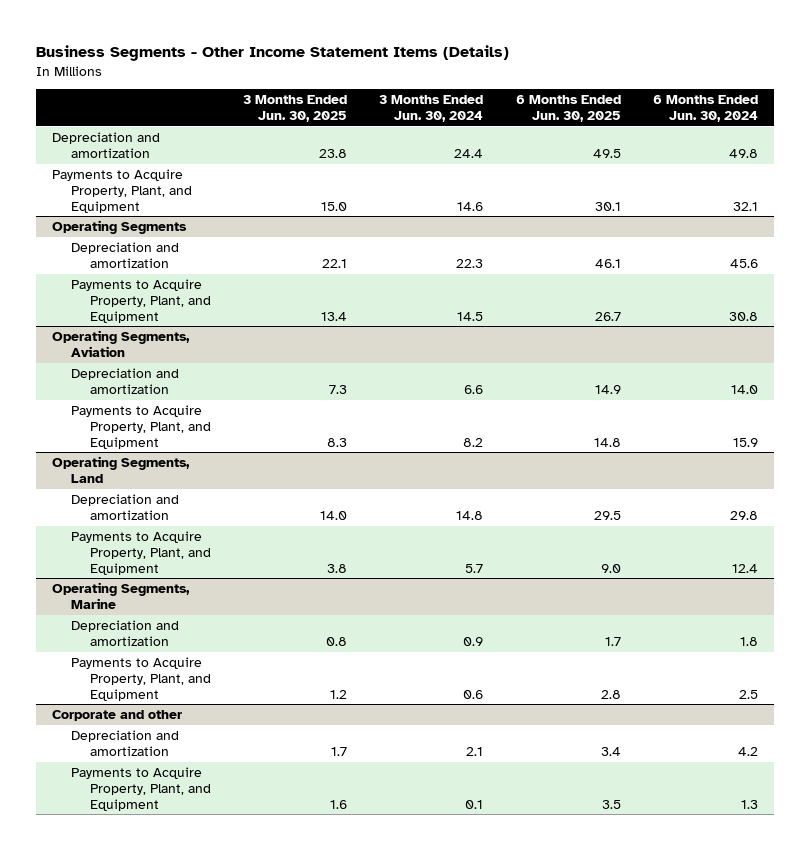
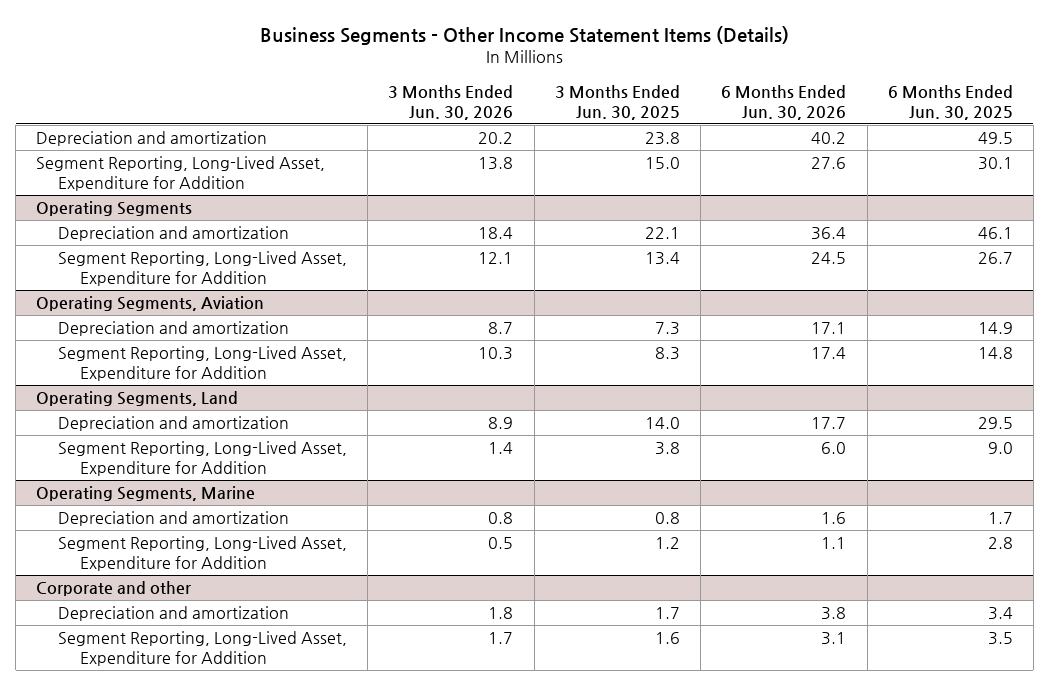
[379,95,484,123] 3 Months Ended Jun. 30, 2024 -> none
[652,95,758,123] 6 Months Ended Jun. 30, 2024 -> none
none -> [388,84,514,120] 3 Months Ended Jun. 30, 2026
none -> [721,84,847,120] 6 Months Ended Jun. 30, 2026
[52,169,192,213] Payments to Acquire Property, Plant, and Equipment -> [36,156,326,192] Segment Reporting, Long-Lived Asset, Expenditure for Addition
[70,279,211,323] Payments to Acquire Property, Plant, and Equipment -> [57,251,347,287] Segment Reporting, Long-Lived Asset, Expenditure for Addition
[70,405,211,449] Payments to Acquire Property, Plant, and Equipment -> [57,346,347,382] Segment Reporting, Long-Lived Asset, Expenditure for Addition
[70,531,211,575] Payments to Acquire Property, Plant, and Equipment -> [57,441,347,477] Segment Reporting, Long-Lived Asset, Expenditure for Addition
[70,657,211,701] Payments to Acquire Property, Plant, and Equipment -> [57,536,347,572] Segment Reporting, Long-Lived Asset, Expenditure for Addition
[70,767,211,811] Payments to Acquire Property, Plant, and Equipment -> [57,631,347,667] Segment Reporting, Long-Lived Asset, Expenditure for Addition

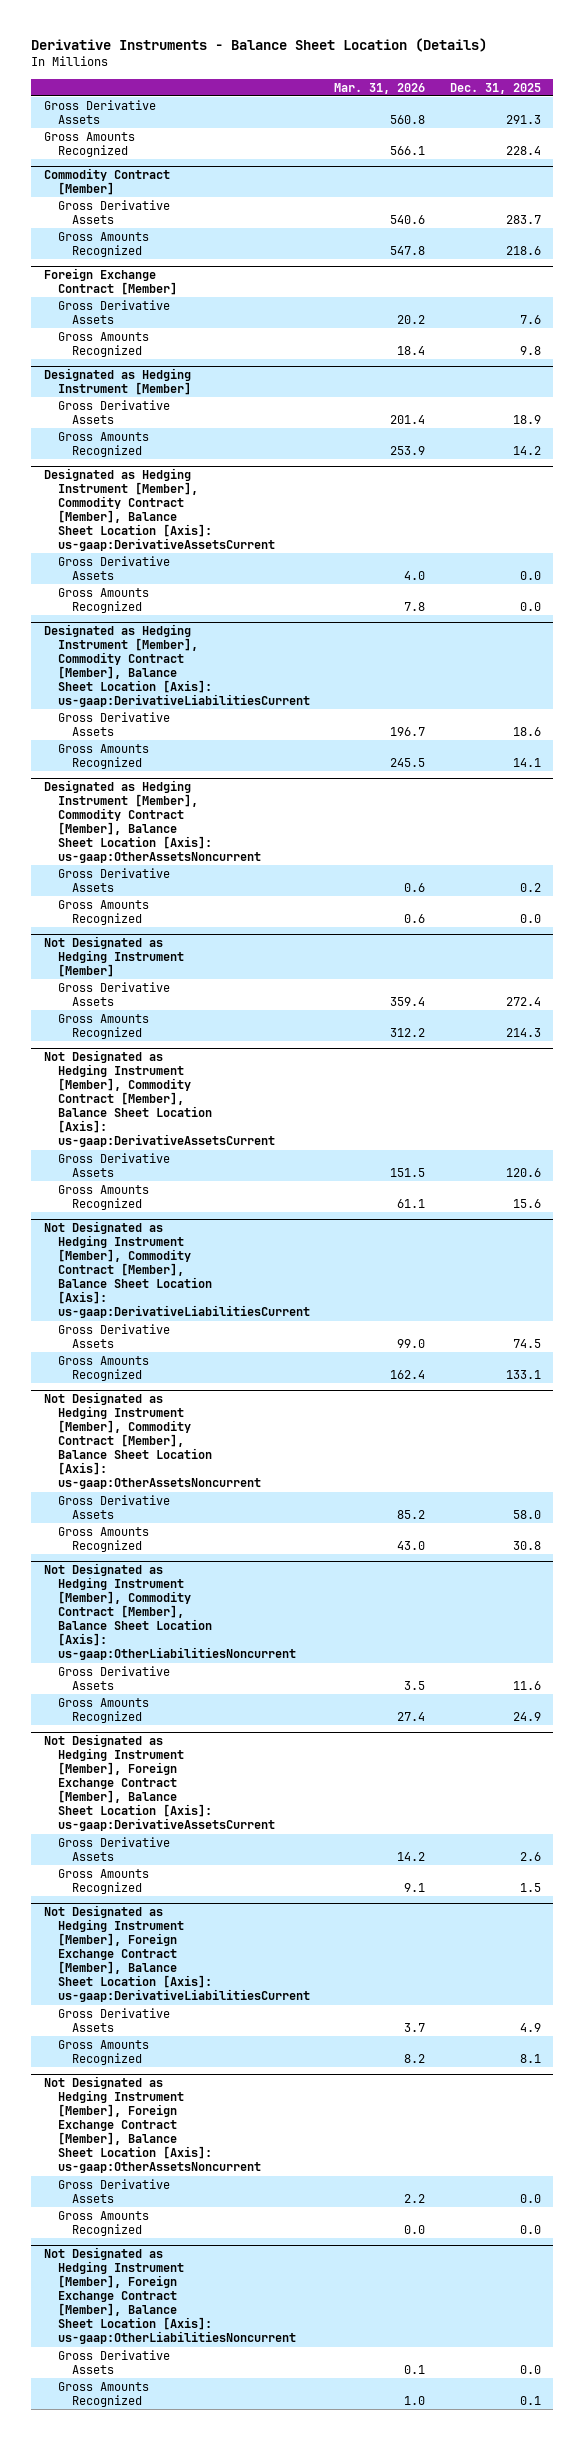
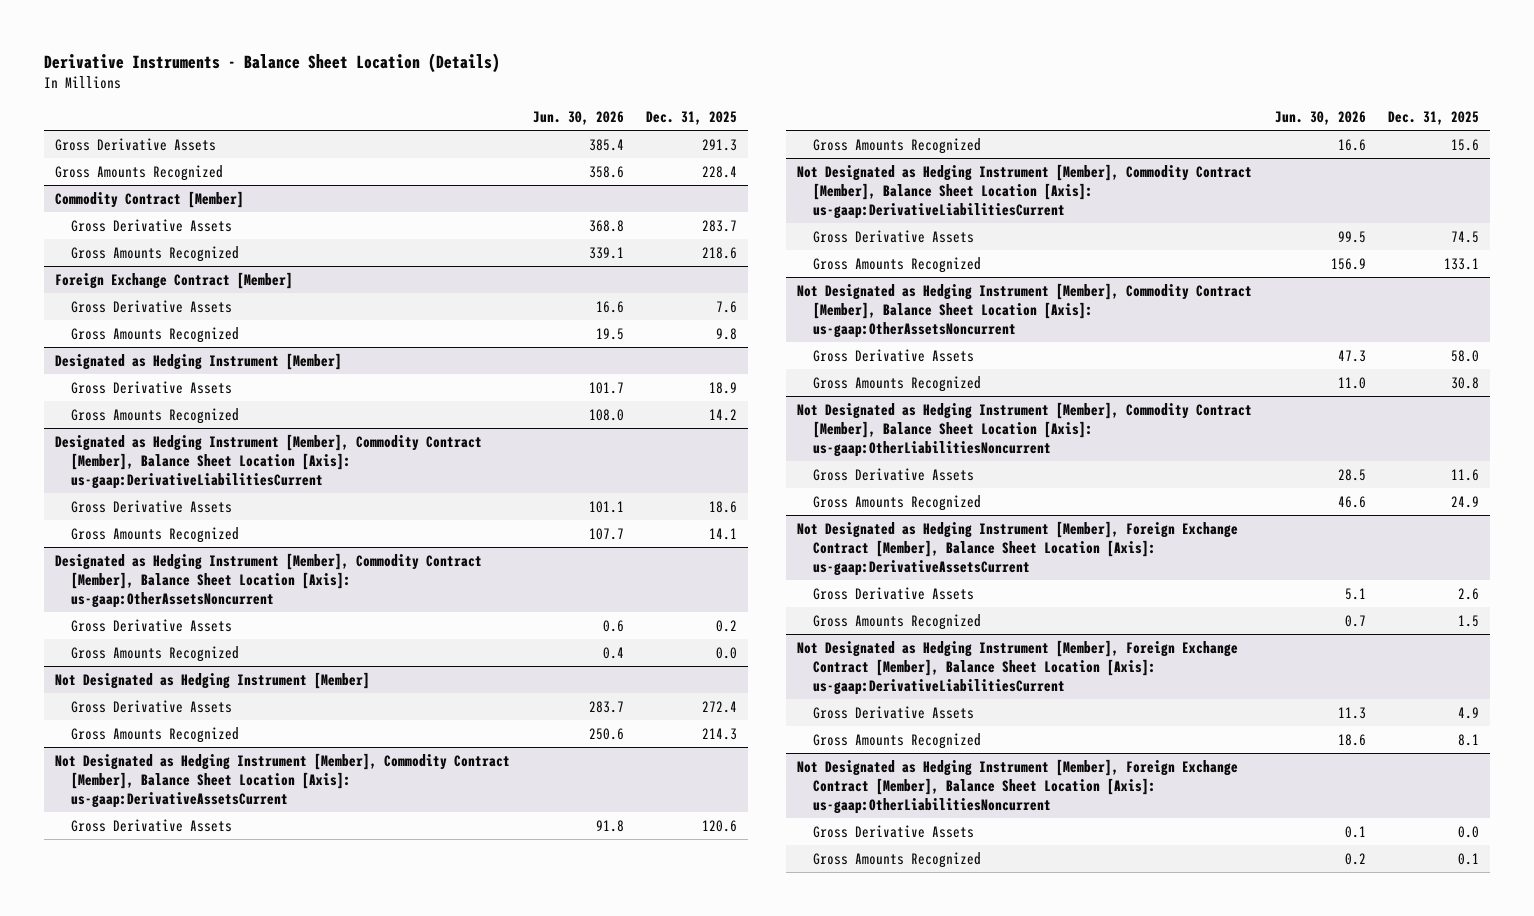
[334,82,426,94] Mar. 31, 2026 -> none
none -> [532,111,624,126] Jun. 30, 2026
[43,468,275,552] Designated as Hedging Instrument [Member], Commodity Contract [Member], Balance Sheet Location [Axis]: us-gaap:DerivativeAssetsCurrent -> none
[57,556,170,581] Gross Derivative Assets -> none
[57,588,149,614] Gross Amounts Recognized -> none
[43,2076,261,2174] Not Designated as Hedging Instrument [Member], Foreign Exchange Contract [Member], Balance Sheet Location [Axis]: us-gaap:OtherAssetsNoncurrent -> none
[57,2179,170,2204] Gross Derivative Assets -> none
[57,2211,149,2237] Gross Amounts Recognized -> none

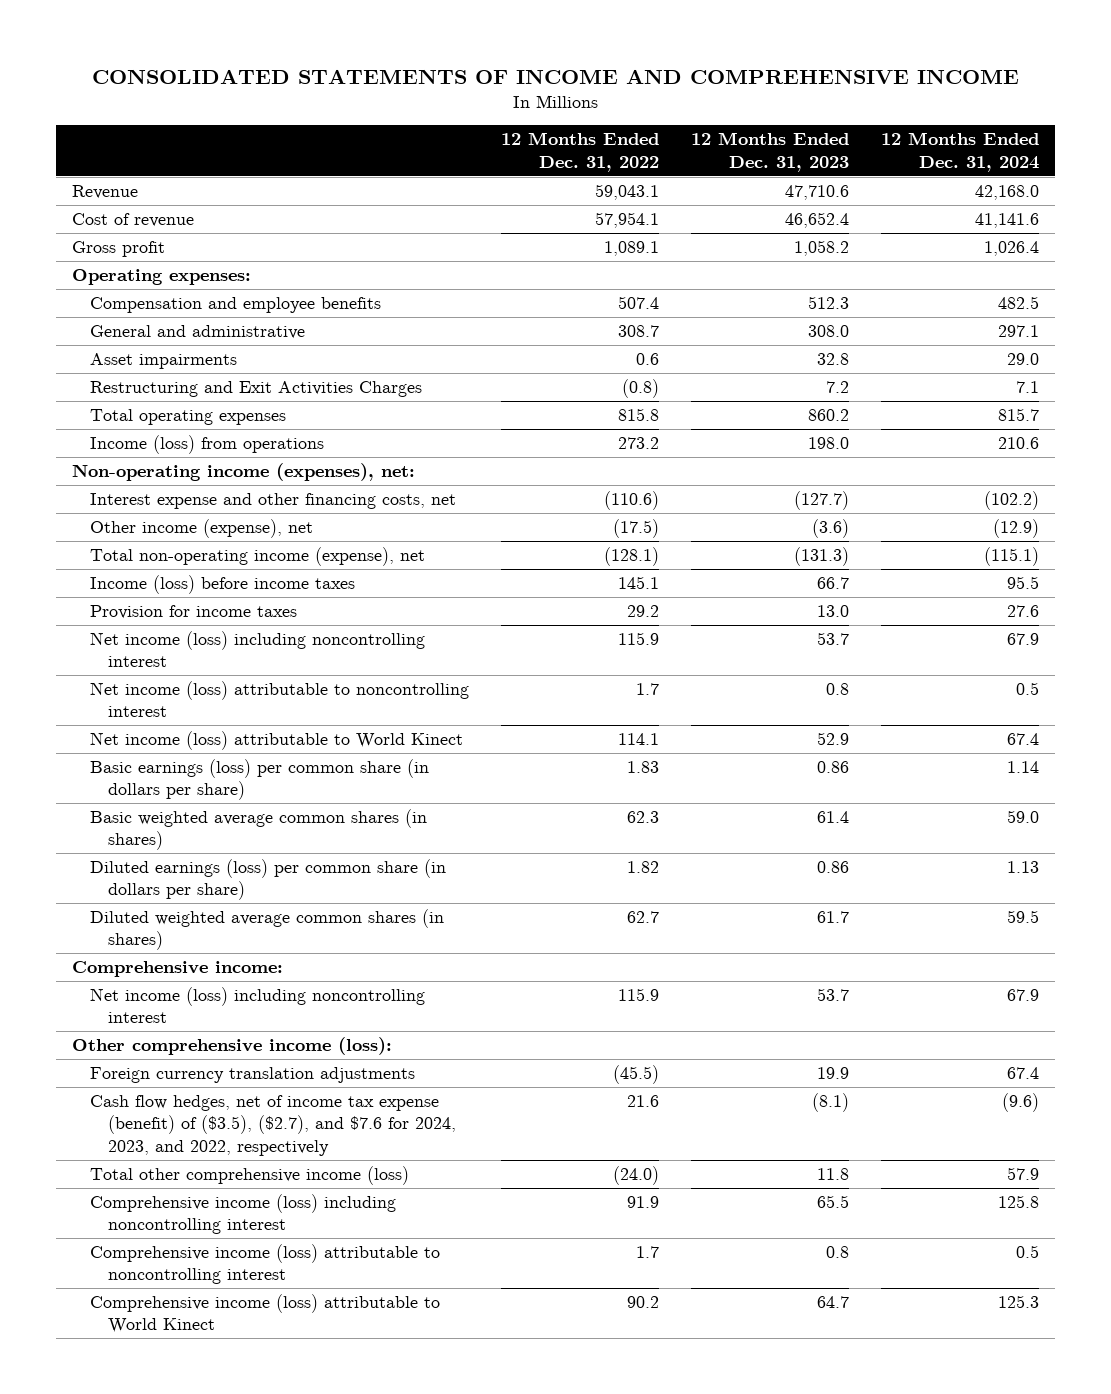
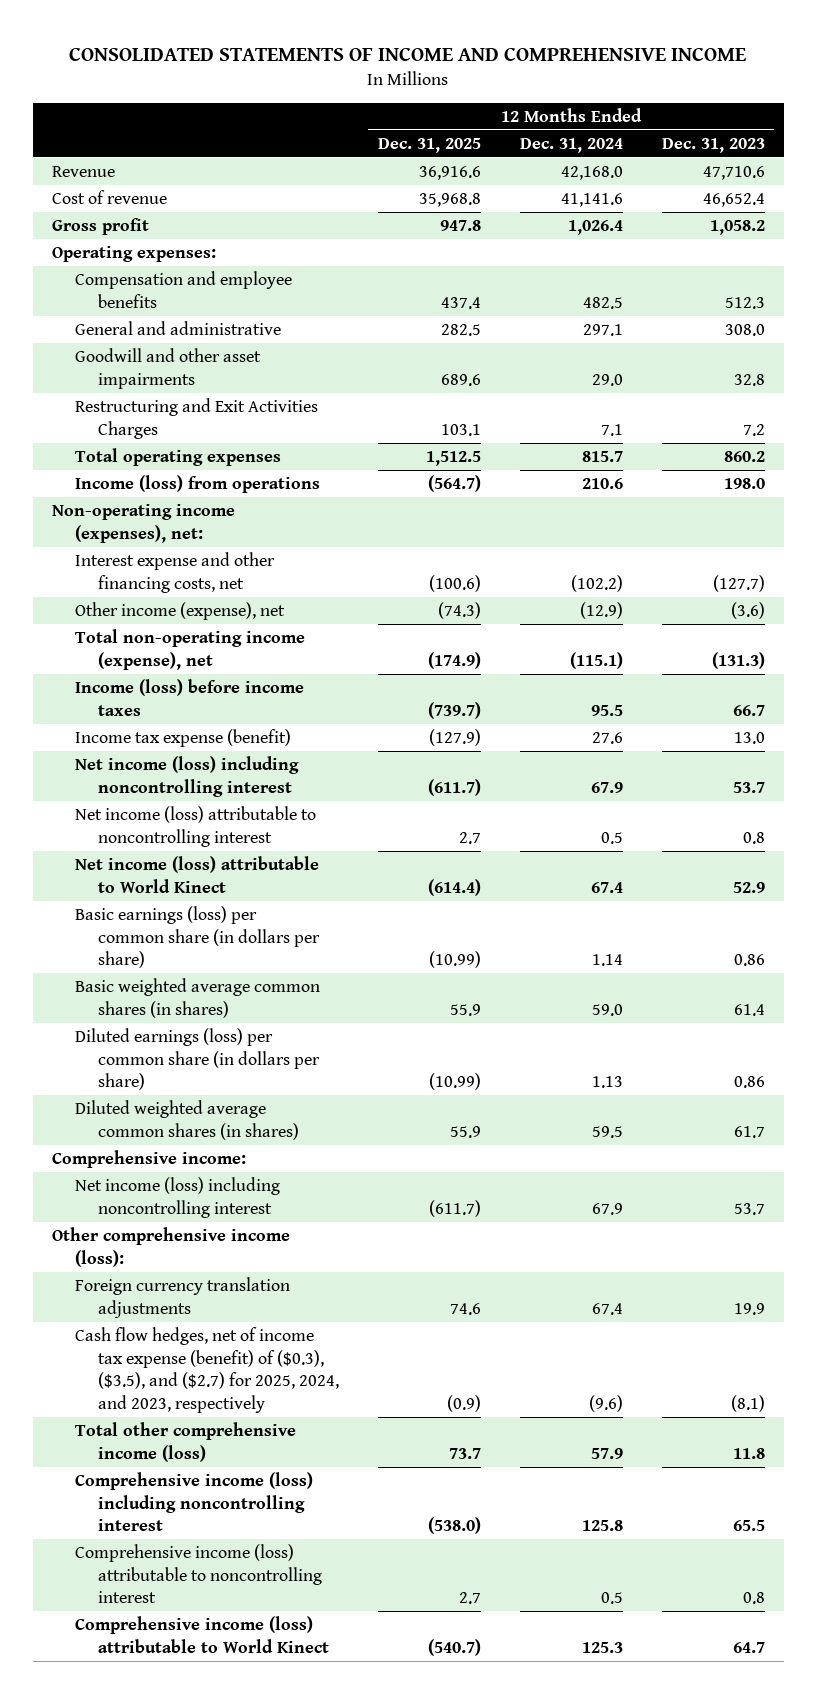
[501,132,660,172] 12 Months Ended Dec. 31, 2022 -> none
none -> [378,137,482,153] Dec. 31, 2025
[90,353,238,370] Asset impairments -> [75,348,262,389] Goodwill and other asset impairments
[90,605,298,620] Provision for income taxes -> [75,729,292,748] Income tax expense (benefit)
[90,1095,457,1156] Cash flow hedges, net of income tax expense (benefit) of ($3.5), ($2.7), and $7.6 for 2024, 2023, and 2022, respectively -> [75,1327,340,1414] Cash flow hedges, net of income tax expense (benefit) of ($0.3), ($3.5), and ($2.7) for 2025, 2024, and 2023, respectively

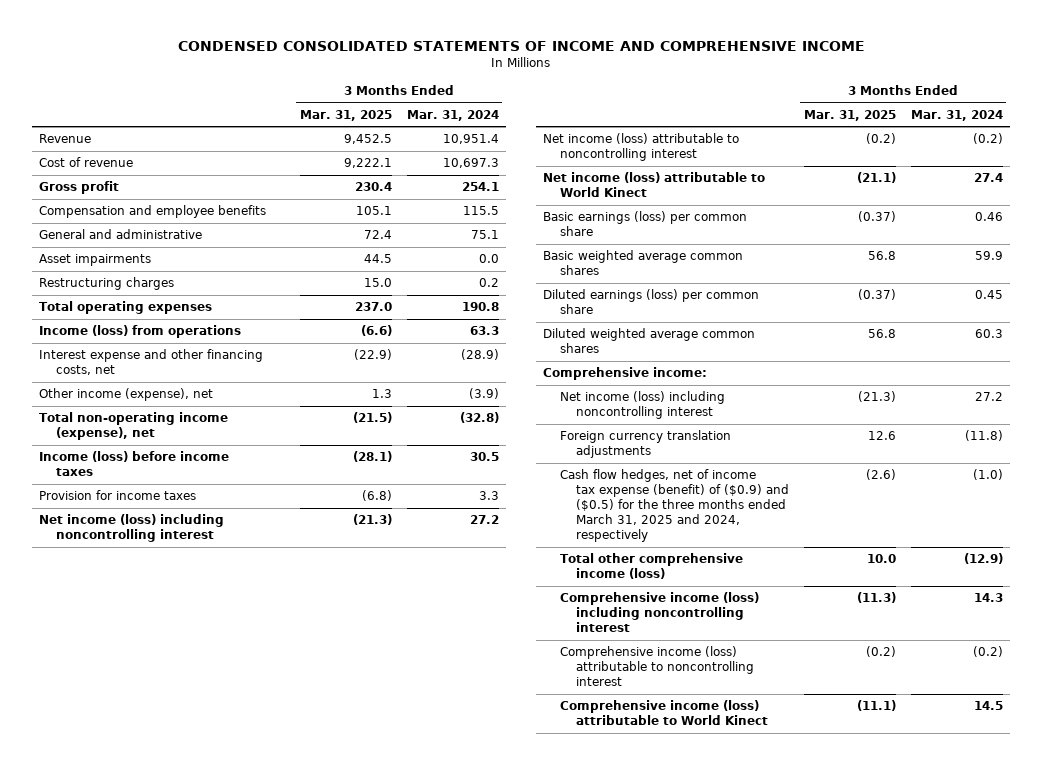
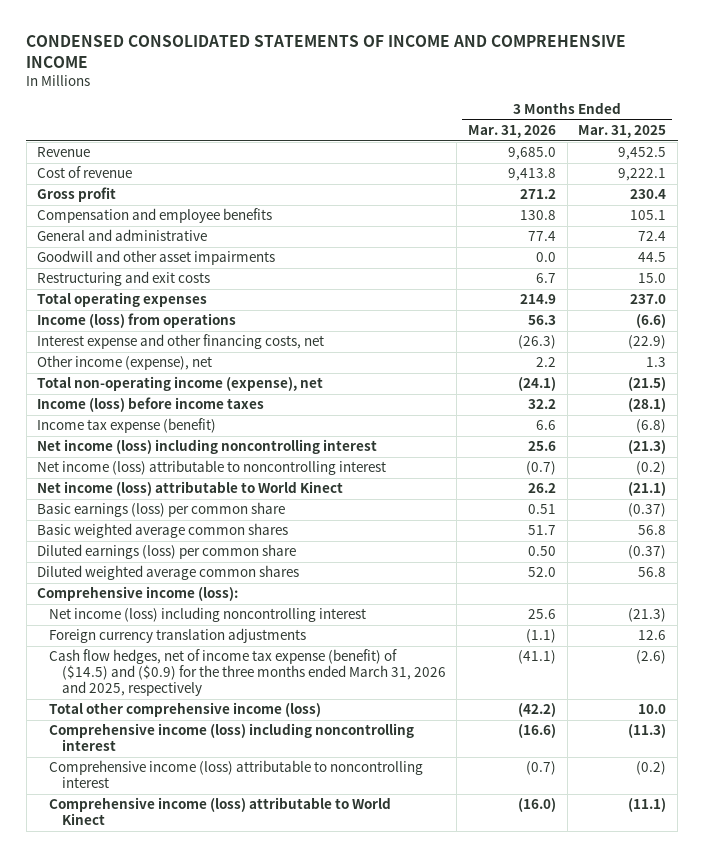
[406,109,499,121] Mar. 31, 2024 -> none
none -> [468,125,557,139] Mar. 31, 2026
[39,254,152,267] Asset impairments -> [37,250,276,266] Goodwill and other asset impairments
[39,277,175,291] Restructuring charges -> [37,271,211,287] Restructuring and exit costs
[39,490,197,501] Provision for income taxes -> [37,418,217,434] Income tax expense (benefit)
[543,367,708,381] Comprehensive income: -> [37,586,239,602] Comprehensive income (loss):
[559,469,789,543] Cash flow hedges, net of income tax expense (benefit) of ($0.9) and ($0.5) for the three months ended March 31, 2025 and 2024, respectively -> [49,649,446,697] Cash flow hedges, net of income tax expense (benefit) of ($14.5) and ($0.9) for the three months ended March 31, 2026 and 2025, respectively

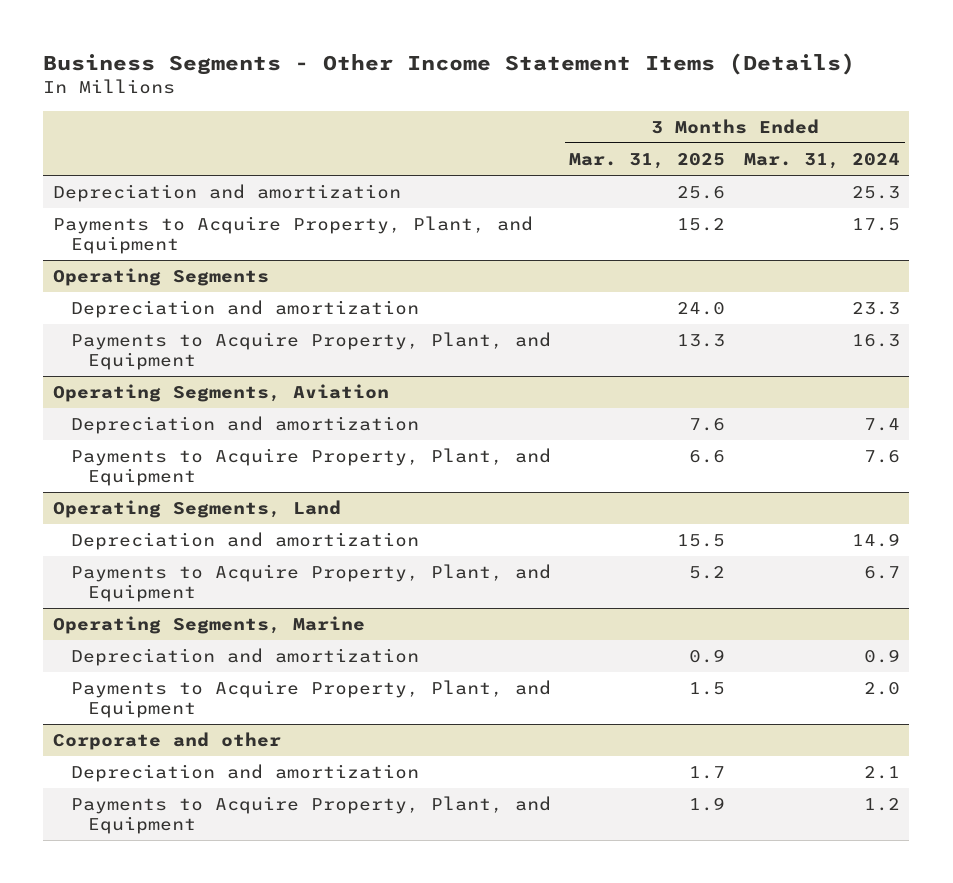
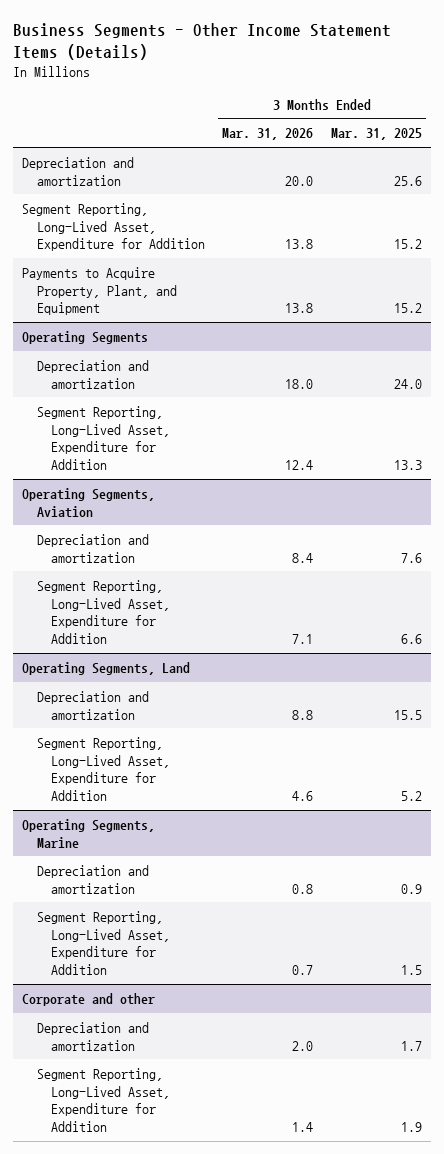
[744,153,901,170] Mar. 31, 2024 -> none
none -> [222,128,314,141] Mar. 31, 2026
none -> [21,202,205,252] Segment Reporting, Long-Lived Asset, Expenditure for Addition
[70,332,551,371] Payments to Acquire Property, Plant, and Equipment -> [36,405,171,470] Segment Reporting, Long-Lived Asset, Expenditure for Addition
[70,448,551,487] Payments to Acquire Property, Plant, and Equipment -> none
none -> [36,579,171,644] Segment Reporting, Long-Lived Asset, Expenditure for Addition
[70,564,551,603] Payments to Acquire Property, Plant, and Equipment -> none
none -> [36,736,171,801] Segment Reporting, Long-Lived Asset, Expenditure for Addition
[70,680,551,719] Payments to Acquire Property, Plant, and Equipment -> none
none -> [36,910,171,975] Segment Reporting, Long-Lived Asset, Expenditure for Addition
[70,796,551,835] Payments to Acquire Property, Plant, and Equipment -> none
none -> [36,1067,171,1132] Segment Reporting, Long-Lived Asset, Expenditure for Addition

